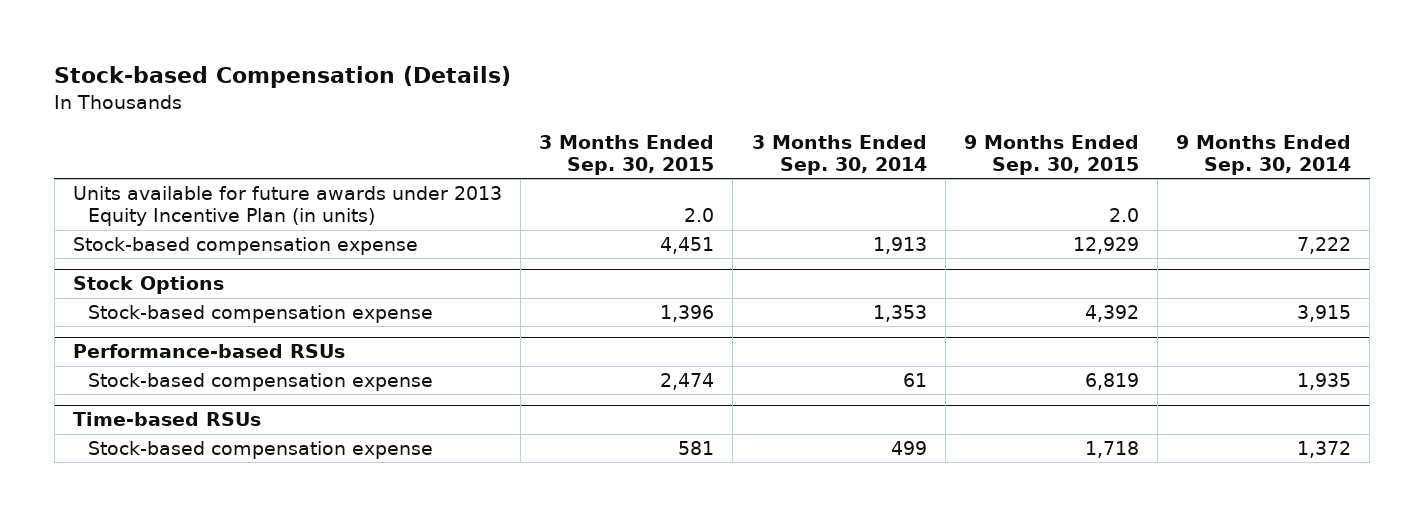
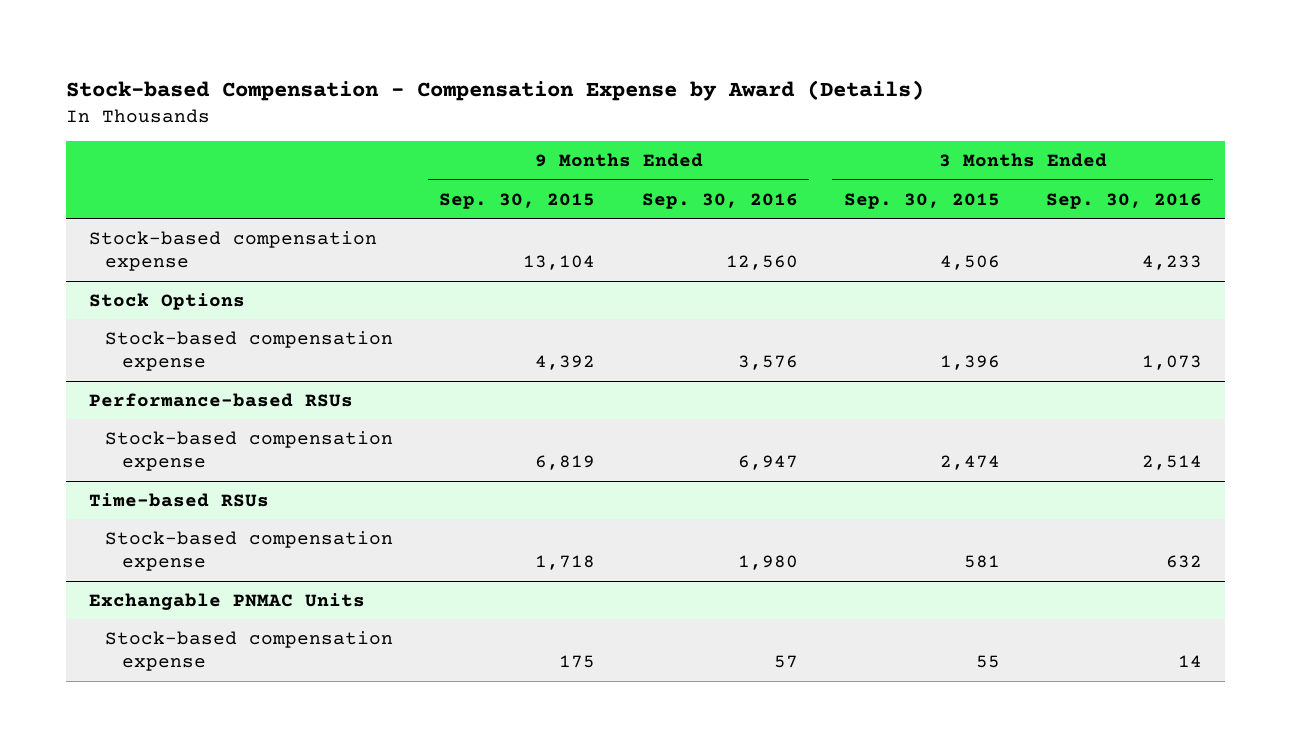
[54,66,512,89] Stock-based Compensation (Details) -> [65,79,924,101] Stock-based Compensation - Compensation Expense by Award (Details)
[751,134,927,175] 3 Months Ended Sep. 30, 2014 -> none
[1176,134,1352,175] 9 Months Ended Sep. 30, 2014 -> none
none -> [641,192,798,209] Sep. 30, 2016
none -> [1045,192,1202,209] Sep. 30, 2016
[72,186,502,227] Units available for future awards under 2013 Equity Incentive Plan (in units) -> none
[660,237,715,255] 4,451 -> [939,255,1000,271] 4,506
[1072,237,1139,255] 12,929 -> [523,255,596,271] 13,104
none -> [88,592,365,610] Exchangable PNMAC Units
none -> [105,630,394,672] Stock-based compensation expense

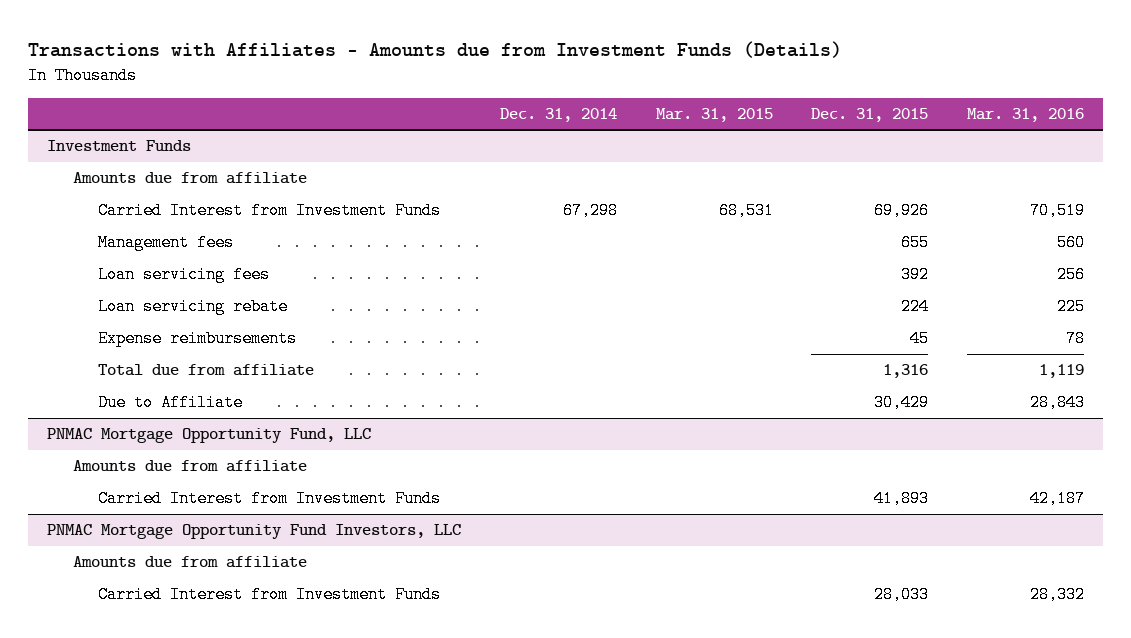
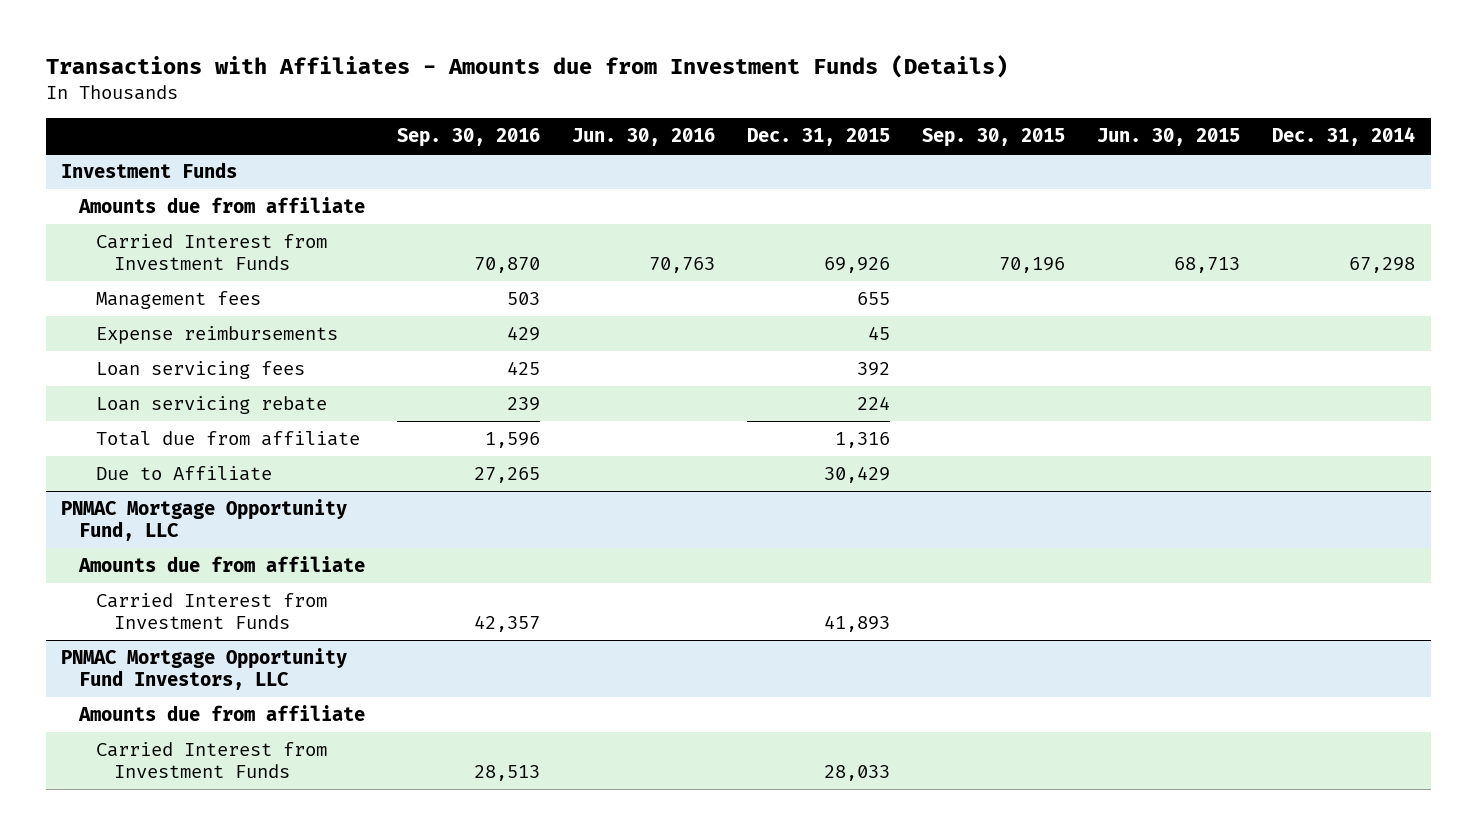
[655,107,773,122] Mar. 31, 2015 -> none
[966,107,1084,122] Mar. 31, 2016 -> none
none -> [396,128,540,148] Sep. 30, 2016
none -> [571,128,715,147] Jun. 30, 2016
none -> [921,128,1065,148] Sep. 30, 2015
none -> [1096,128,1240,147] Jun. 30, 2015
[98,330,298,348] Expense reimbursements -> [96,326,339,345] Expense reimbursements

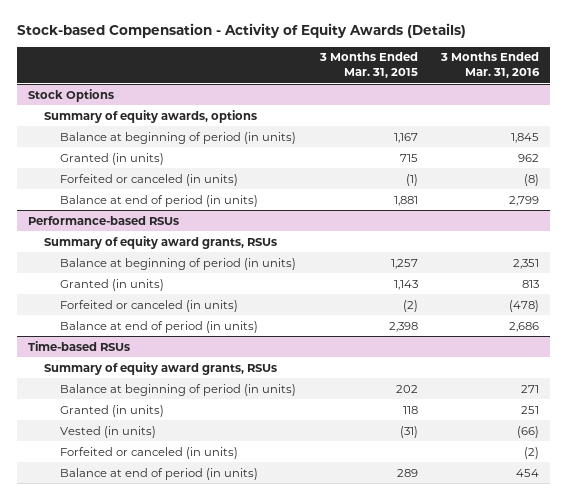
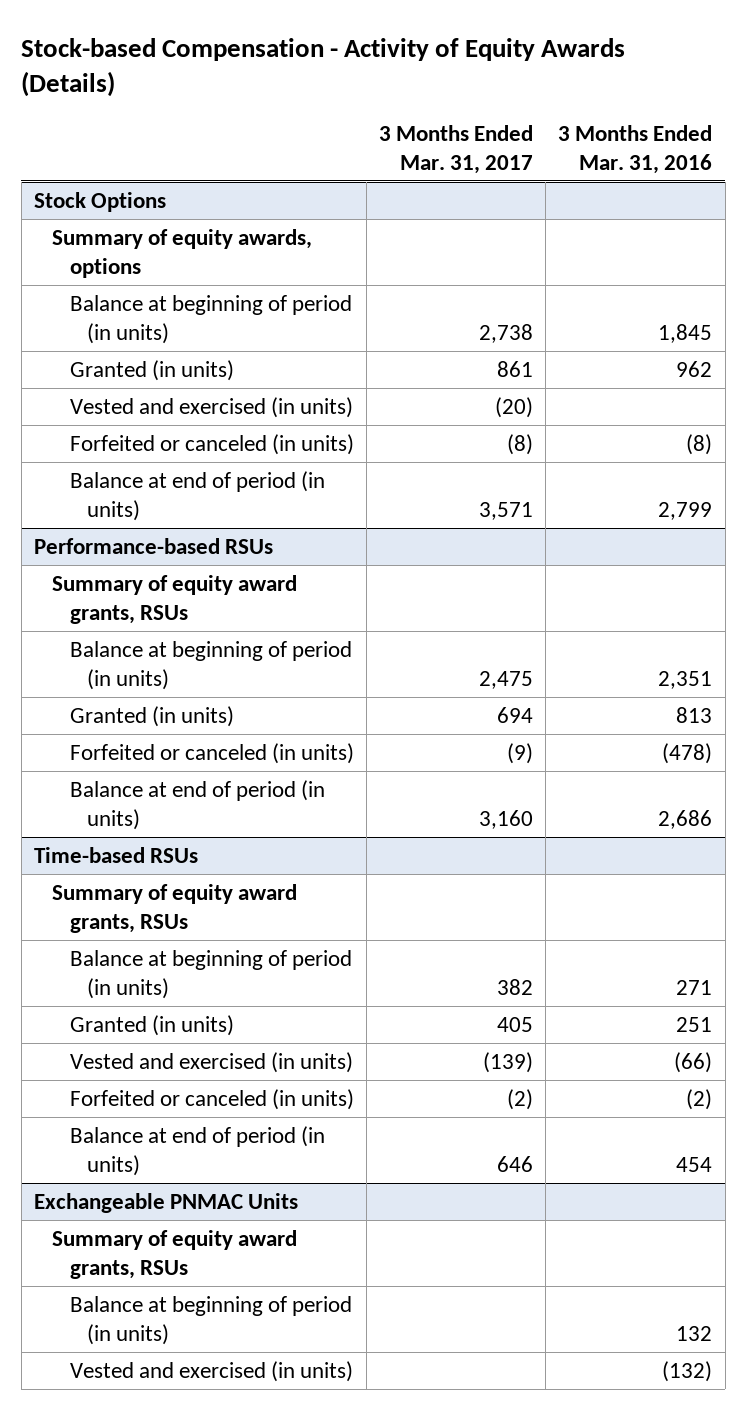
[318,52,418,79] 3 Months Ended Mar. 31, 2015 -> none
none -> [379,125,534,174] 3 Months Ended Mar. 31, 2017
none -> [69,396,353,418] Vested and exercised (in units)
[60,425,157,438] Vested (in units) -> [69,1051,353,1073] Vested and exercised (in units)
none -> [34,1192,299,1213] Exchangeable PNMAC Units
none -> [51,1229,297,1279] Summary of equity award grants, RSUs
none -> [69,1295,352,1345] Balance at beginning of period (in units)
none -> [69,1360,353,1382] Vested and exercised (in units)

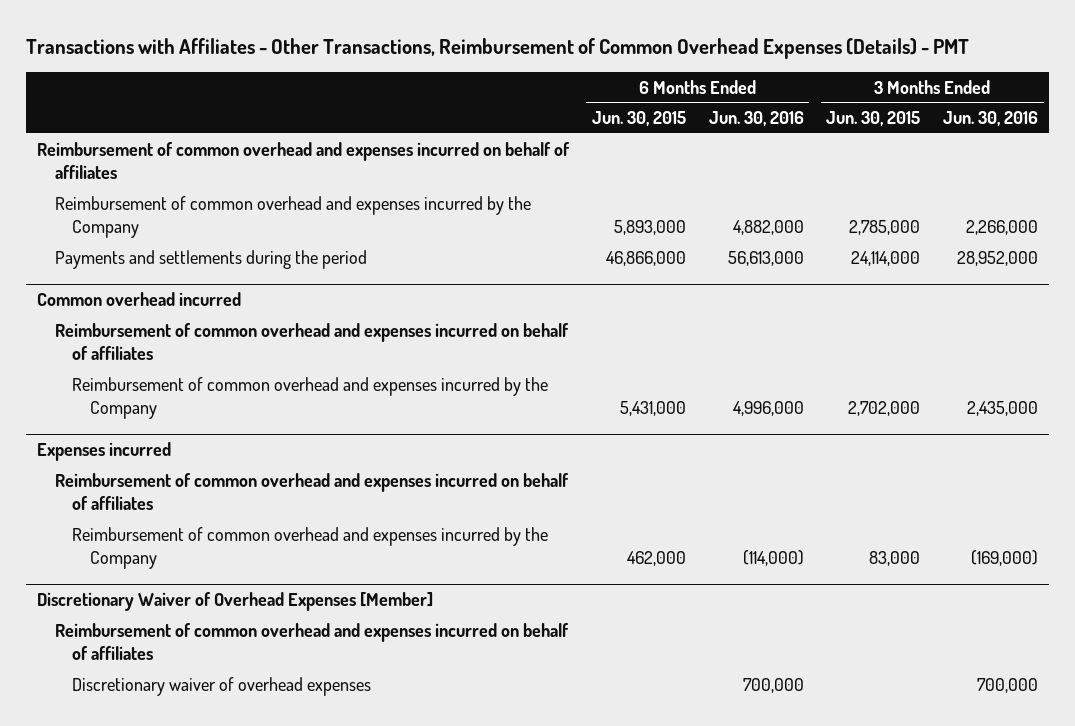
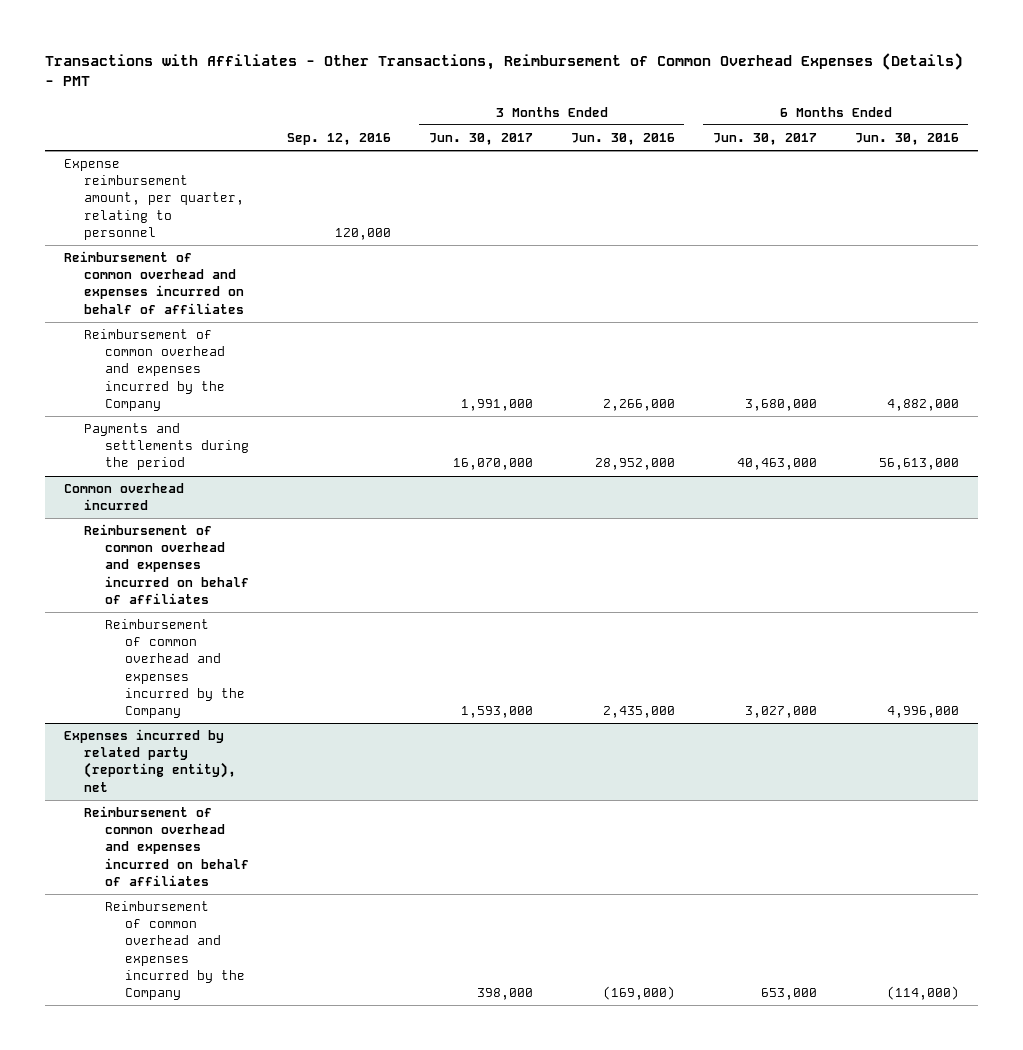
[591,111,686,127] Jun. 30, 2015 -> none
[826,111,921,127] Jun. 30, 2015 -> none
none -> [286,133,391,146] Sep. 12, 2016
none -> [428,133,533,146] Jun. 30, 2017
none -> [712,133,817,146] Jun. 30, 2017
none -> [63,159,245,240] Expense reimbursement amount, per quarter, relating to personnel
[37,442,172,462] Expenses incurred -> [63,729,237,792] Expenses incurred by related party (reporting entity), net
[37,592,434,612] Discretionary Waiver of Overhead Expenses [Member] -> none
[54,622,569,661] Reimbursement of common overhead and expenses incurred on behalf of affiliates -> none
[72,676,372,696] Discretionary waiver of overhead expenses -> none

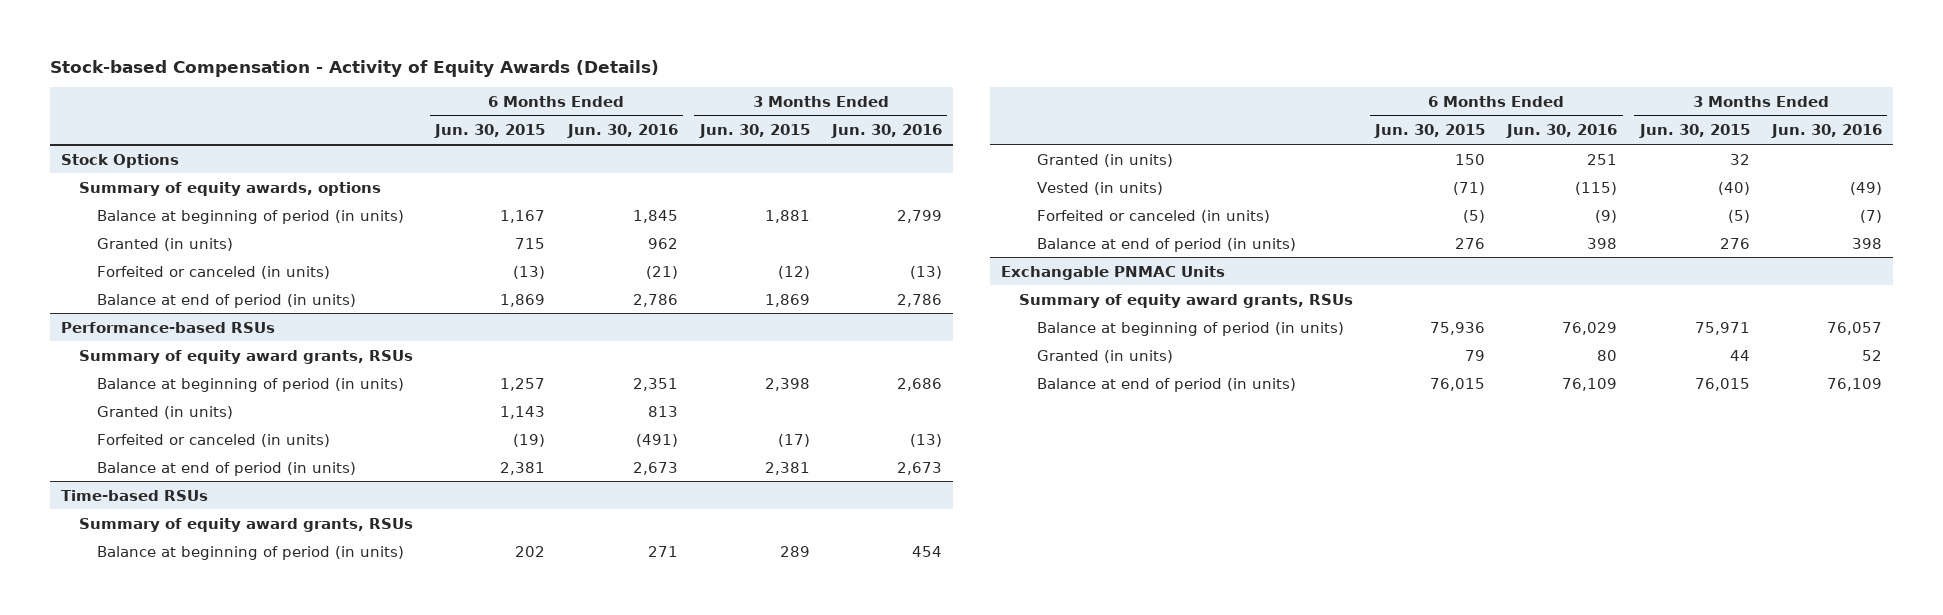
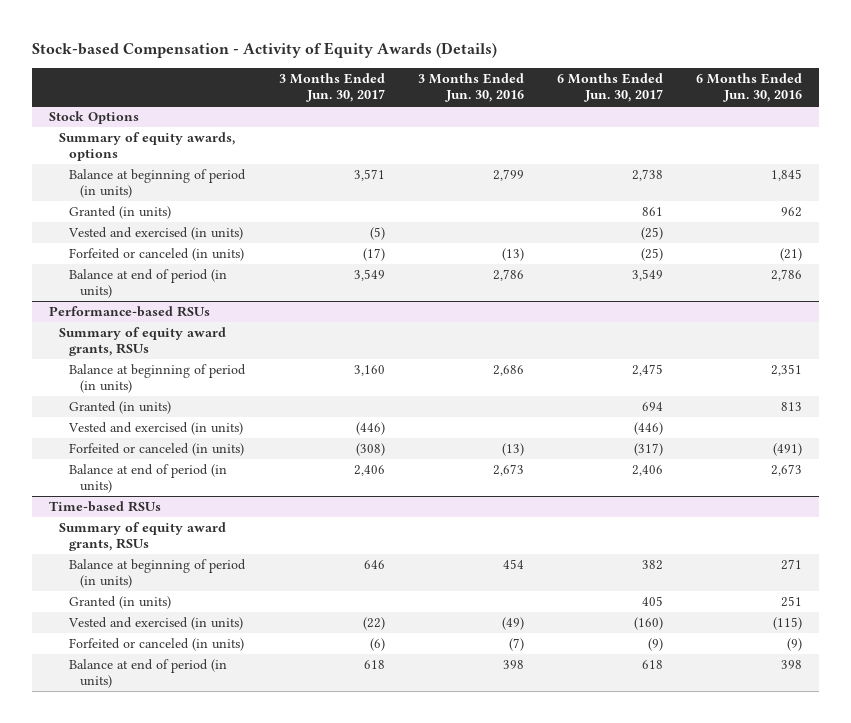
[434,124,546,139] Jun. 30, 2015 -> none
[698,124,810,139] Jun. 30, 2015 -> none
none -> [278,73,385,103] 3 Months Ended Jun. 30, 2017
none -> [557,73,664,103] 6 Months Ended Jun. 30, 2017
none -> [68,226,244,240] Vested and exercised (in units)
none -> [68,421,244,435] Vested and exercised (in units)
[1037,181,1164,195] Vested (in units) -> [68,616,244,630] Vested and exercised (in units)
[1000,265,1225,280] Exchangable PNMAC Units -> none
[1019,293,1354,308] Summary of equity award grants, RSUs -> none
[1037,321,1345,336] Balance at beginning of period (in units) -> none
[1037,349,1174,363] Granted (in units) -> none
[1037,377,1297,392] Balance at end of period (in units) -> none

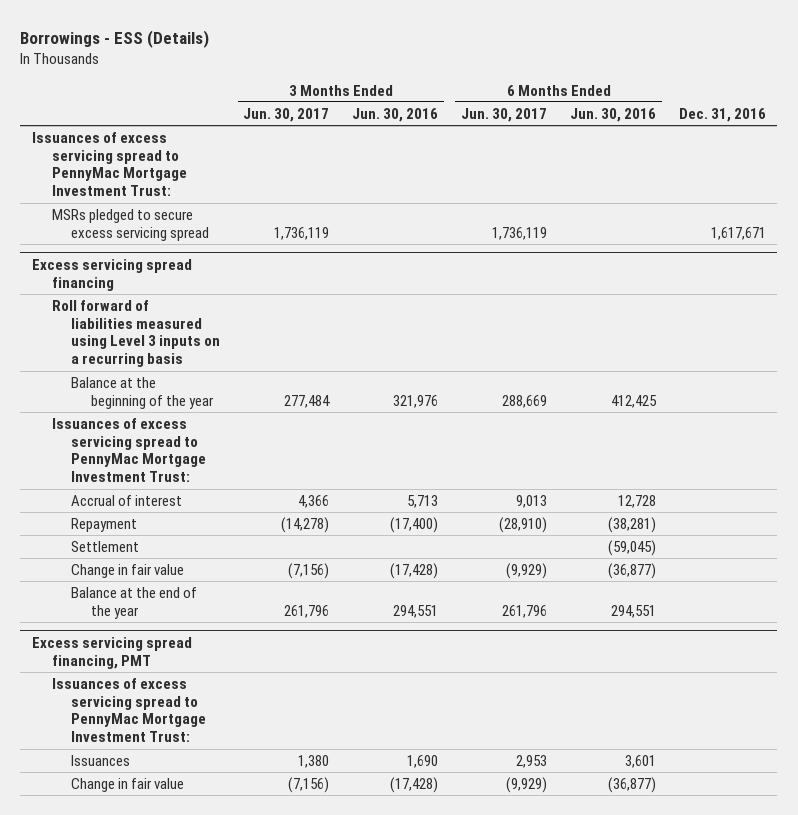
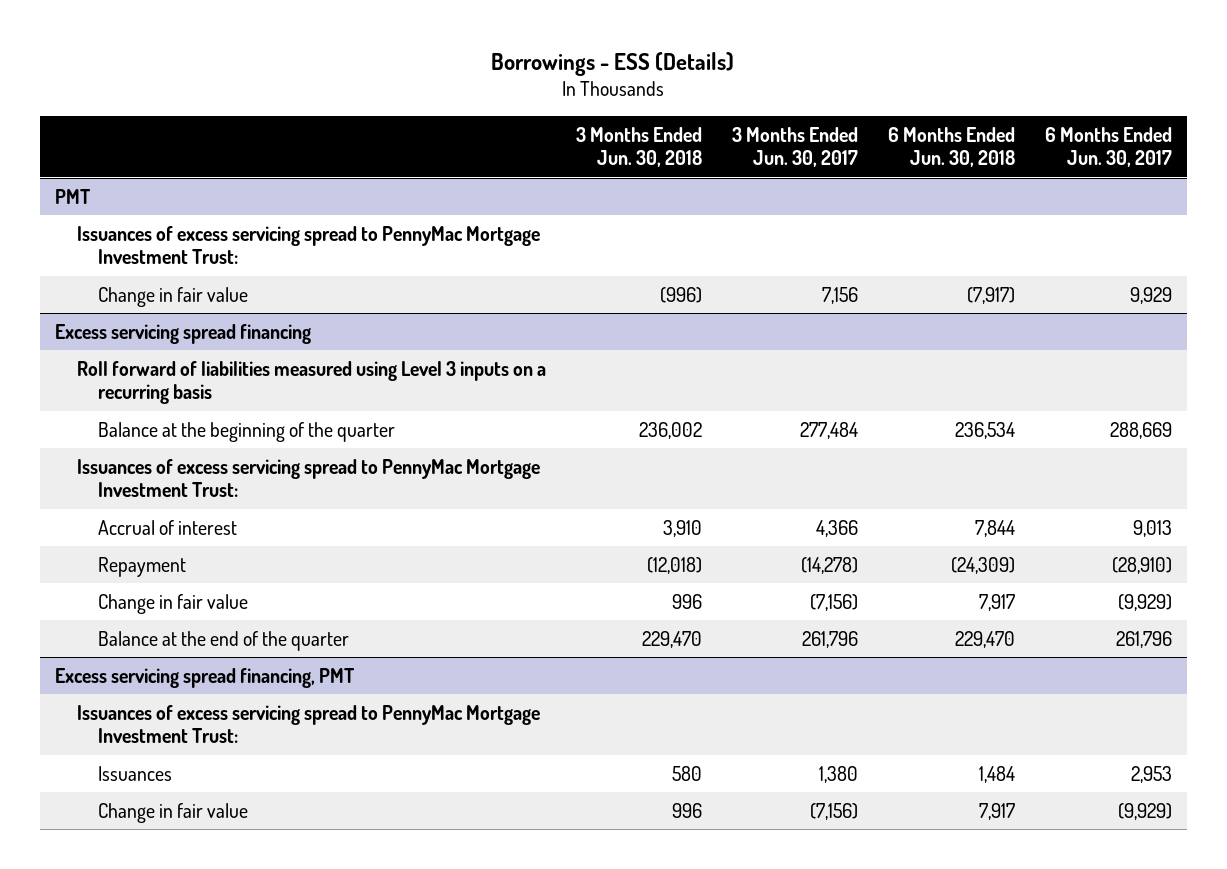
[352,107,439,122] Jun. 30, 2016 -> none
[569,107,656,122] Jun. 30, 2016 -> none
[678,107,766,122] Dec. 31, 2016 -> none
none -> [575,126,702,168] 3 Months Ended Jun. 30, 2018
none -> [888,126,1016,168] 6 Months Ended Jun. 30, 2018
none -> [54,188,91,204] PMT
[51,208,210,241] MSRs pledged to secure excess servicing spread -> none
none -> [98,286,249,307] Change in fair value
[71,376,215,409] Balance at the beginning of the year -> [98,421,396,442] Balance at the beginning of the quarter
[71,540,140,552] Settlement -> none
[71,586,198,619] Balance at the end of the year -> [98,630,350,651] Balance at the end of the quarter

